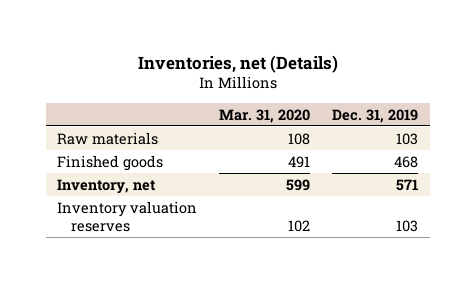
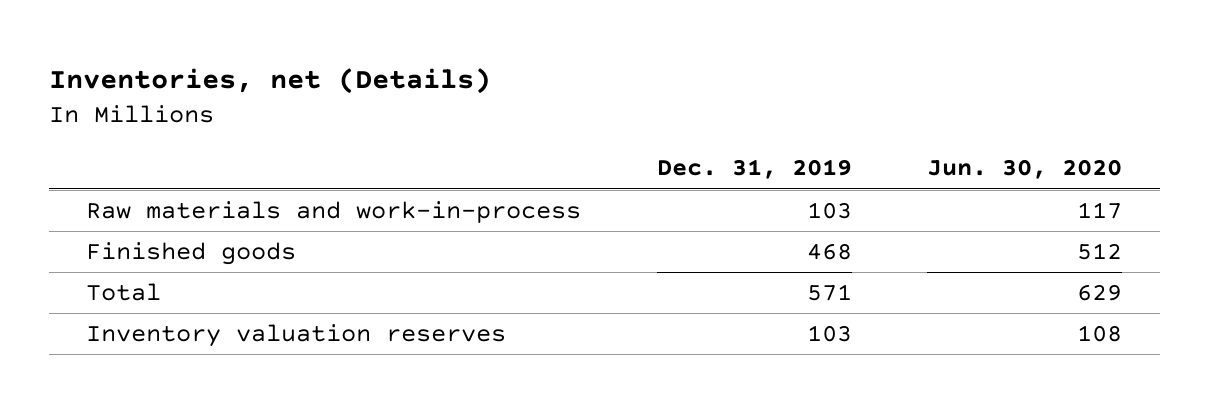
[219,108,311,123] Mar. 31, 2020 -> none
none -> [926,159,1122,180] Jun. 30, 2020
[56,131,158,145] Raw materials -> [86,201,582,224] Raw materials and work-in-process
[56,178,156,194] Inventory, net -> [86,283,162,302] Total

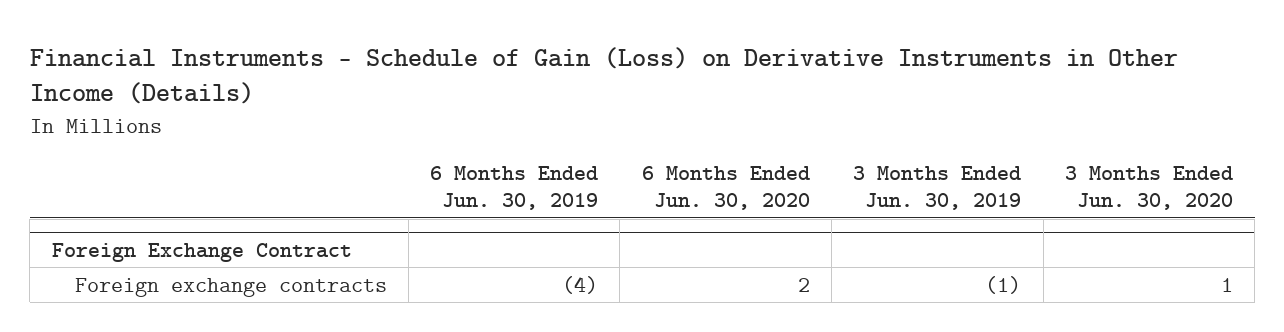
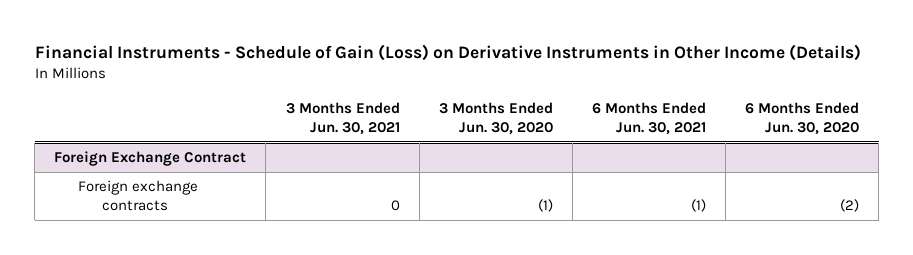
[430,166,599,211] 6 Months Ended Jun. 30, 2019 -> none
[853,166,1022,211] 3 Months Ended Jun. 30, 2019 -> none
none -> [285,101,400,135] 3 Months Ended Jun. 30, 2021
none -> [591,101,706,135] 6 Months Ended Jun. 30, 2021
[797,277,810,292] 2 -> [839,199,859,213] (2)
[1220,277,1233,292] 1 -> [537,199,553,213] (1)

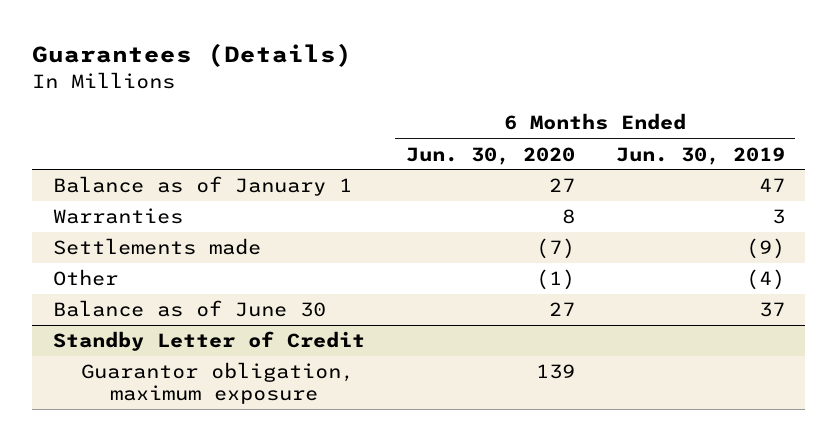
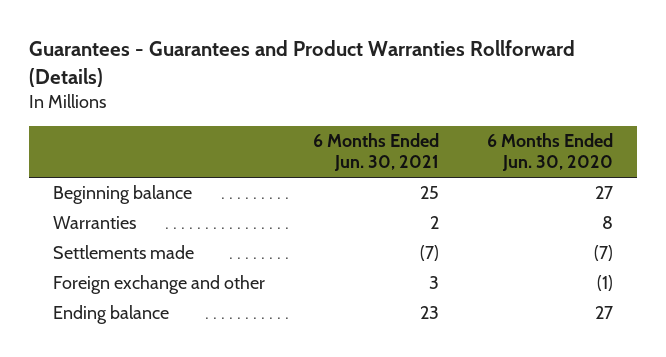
[32,43,353,68] Guarantees (Details) -> [28,40,575,87] Guarantees - Guarantees and Product Warranties Rollforward (Details)
[615,146,785,165] Jun. 30, 2019 -> none
none -> [312,132,439,172] 6 Months Ended Jun. 30, 2021
[52,176,352,197] Balance as of January 1 -> [52,185,192,205] Beginning balance
[52,331,365,352] Standby Letter of Credit -> none
[81,362,355,405] Guarantor obligation, maximum exposure -> none
[52,269,118,287] Other -> [52,275,265,295] Foreign exchange and other
[52,300,326,318] Balance as of June 30 -> [52,305,169,325] Ending balance

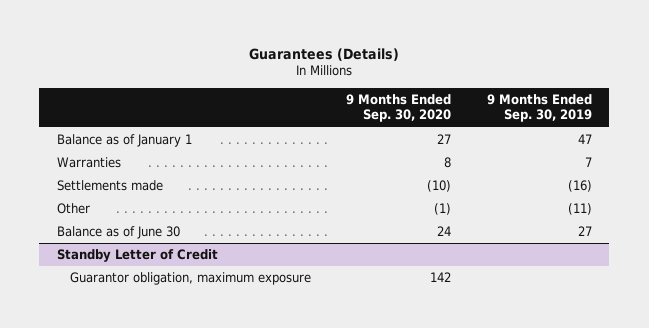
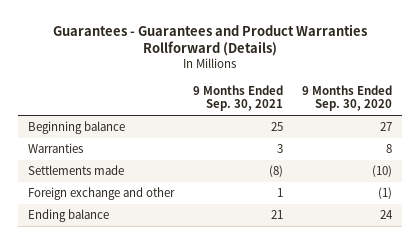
[249,47,400,61] Guarantees (Details) -> [52,23,367,57] Guarantees - Guarantees and Product Warranties Rollforward (Details)
[486,93,592,123] 9 Months Ended Sep. 30, 2019 -> none
none -> [192,84,283,112] 9 Months Ended Sep. 30, 2021
[57,134,193,148] Balance as of January 1 -> [27,121,125,135] Beginning balance
[57,249,219,263] Standby Letter of Credit -> none
[69,272,311,286] Guarantor obligation, maximum exposure -> none
[57,203,91,215] Other -> [27,187,175,201] Foreign exchange and other
[57,226,181,240] Balance as of June 30 -> [27,209,109,223] Ending balance

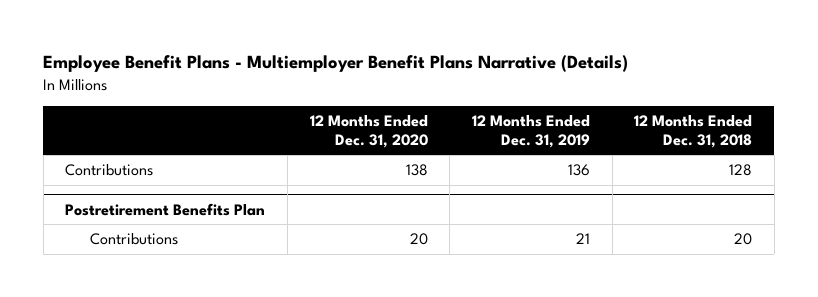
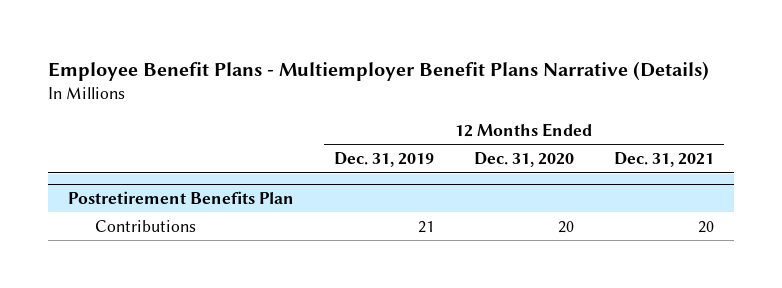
[634,115,753,148] 12 Months Ended Dec. 31, 2018 -> none
none -> [613,152,714,168] Dec. 31, 2021
[65,164,154,177] Contributions -> none

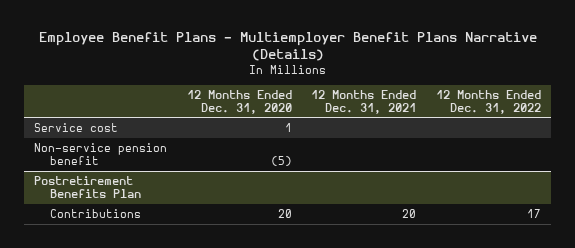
[334,152,435,168] Dec. 31, 2019 -> none
none -> [436,89,542,114] 12 Months Ended Dec. 31, 2022
none -> [34,123,119,133] Service cost
none -> [34,143,168,165] Non-service pension benefit

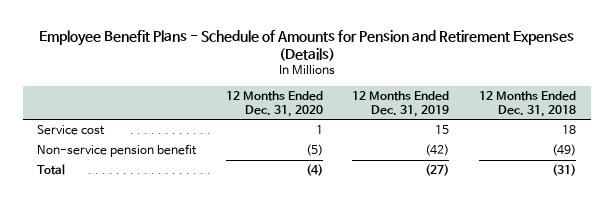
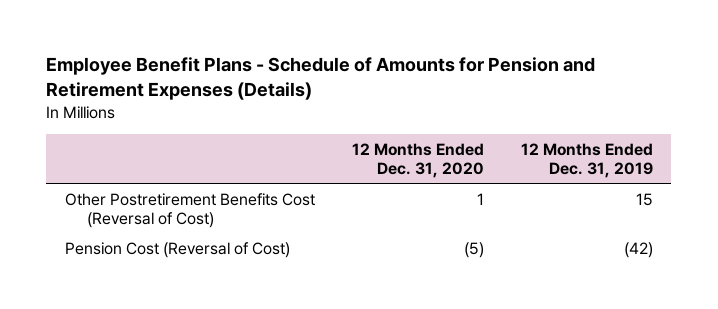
[478,90,576,117] 12 Months Ended Dec. 31, 2018 -> none
[37,164,66,176] Total -> none
[37,125,106,136] Service cost -> [64,192,315,228] Other Postretirement Benefits Cost (Reversal of Cost)
[37,144,198,158] Non-service pension benefit -> [64,241,290,258] Pension Cost (Reversal of Cost)

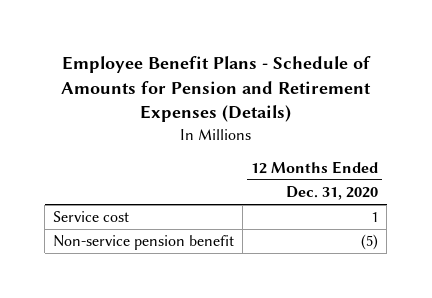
[520,142,653,179] 12 Months Ended Dec. 31, 2019 -> none
[64,192,315,228] Other Postretirement Benefits Cost (Reversal of Cost) -> [53,211,130,223] Service cost
[64,241,290,258] Pension Cost (Reversal of Cost) -> [53,235,235,251] Non-service pension benefit

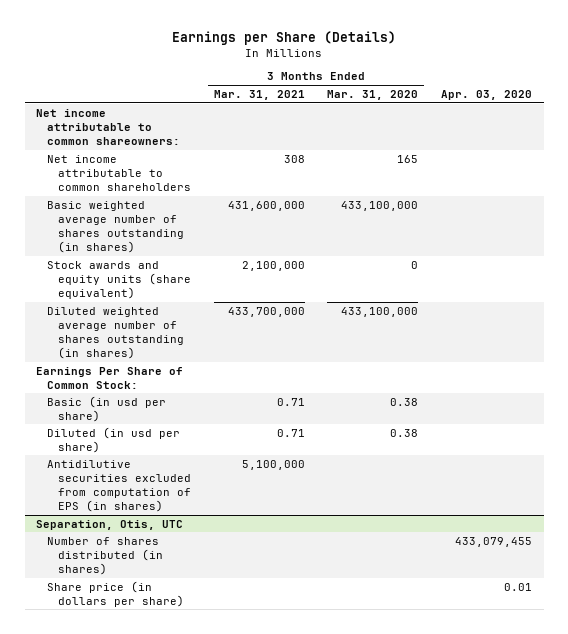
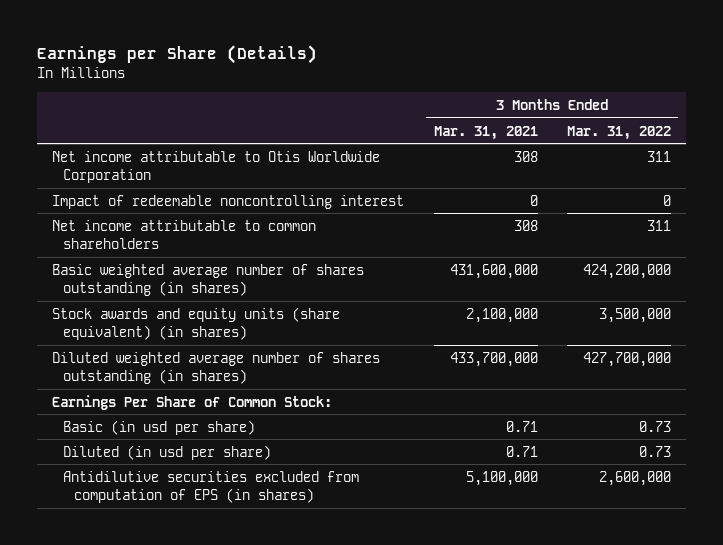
[327,89,419,100] Mar. 31, 2020 -> none
[441,89,533,100] Apr. 03, 2020 -> none
none -> [567,125,672,140] Mar. 31, 2022
[35,108,180,145] Net income attributable to common shareowners: -> none
none -> [52,150,381,183] Net income attributable to Otis Worldwide Corporation
none -> [52,194,405,209] Impact of redeemable noncontrolling interest
[46,260,191,299] Stock awards and equity units (share equivalent) -> [52,306,341,340] Stock awards and equity units (share equivalent) (in shares)
[35,519,183,530] Separation, Otis, UTC -> none
[46,536,163,575] Number of shares distributed (in shares) -> none
[46,580,184,607] Share price (in dollars per share) -> none

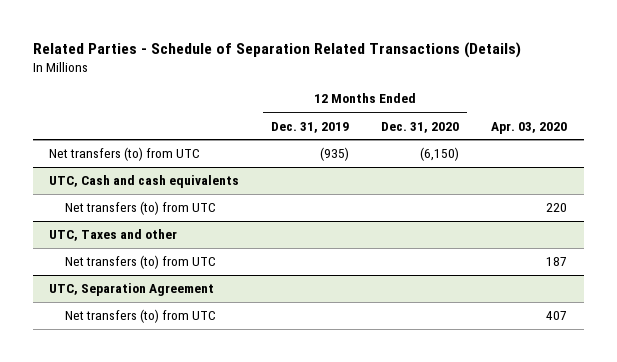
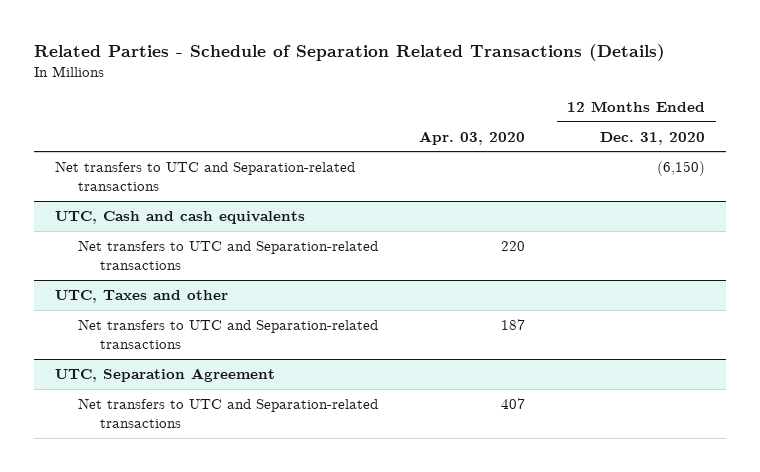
[271,121,350,133] Dec. 31, 2019 -> none
[49,147,201,162] Net transfers (to) from UTC -> [54,160,355,191] Net transfers to UTC and Separation-related transactions
[65,201,217,216] Net transfers (to) from UTC -> [77,239,378,270] Net transfers to UTC and Separation-related transactions
[65,255,217,270] Net transfers (to) from UTC -> [77,318,378,349] Net transfers to UTC and Separation-related transactions
[65,309,217,324] Net transfers (to) from UTC -> [77,397,378,428] Net transfers to UTC and Separation-related transactions

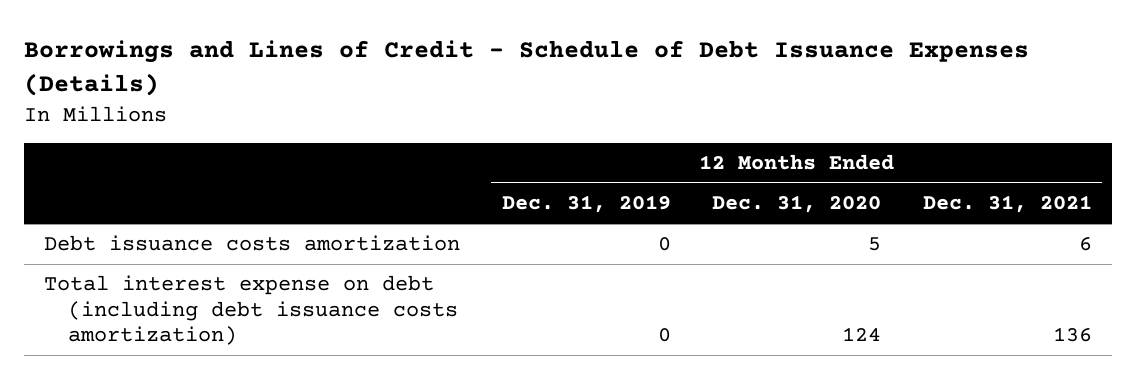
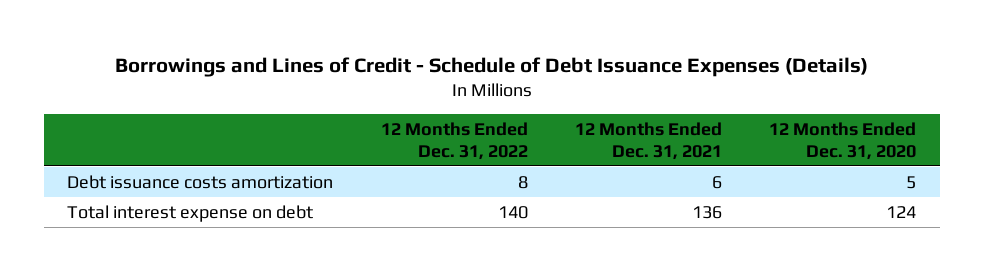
[501,195,671,214] Dec. 31, 2019 -> none
none -> [380,121,528,160] 12 Months Ended Dec. 31, 2022
[44,275,458,345] Total interest expense on debt (including debt issuance costs amortization) -> [67,205,314,223] Total interest expense on debt

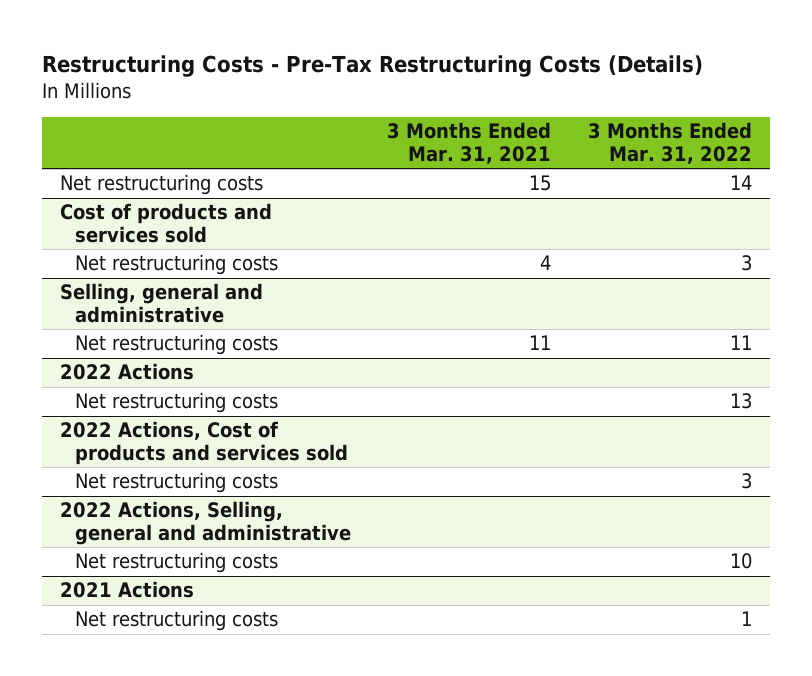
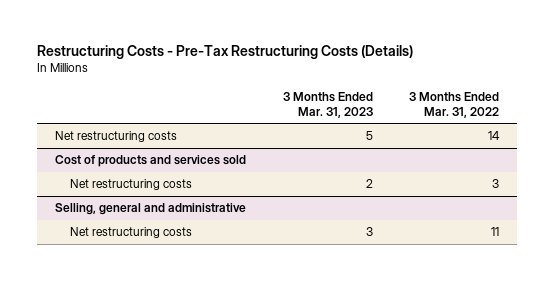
[387,122,552,164] 3 Months Ended Mar. 31, 2021 -> none
none -> [282,91,373,118] 3 Months Ended Mar. 31, 2023
[59,363,194,381] 2022 Actions -> none
[74,392,278,414] Net restructuring costs -> none
[59,421,348,465] 2022 Actions, Cost of products and services sold -> none
[74,472,278,494] Net restructuring costs -> none
[59,501,351,545] 2022 Actions, Selling, general and administrative -> none
[74,552,278,574] Net restructuring costs -> none
[59,581,194,599] 2021 Actions -> none
[74,610,278,632] Net restructuring costs -> none

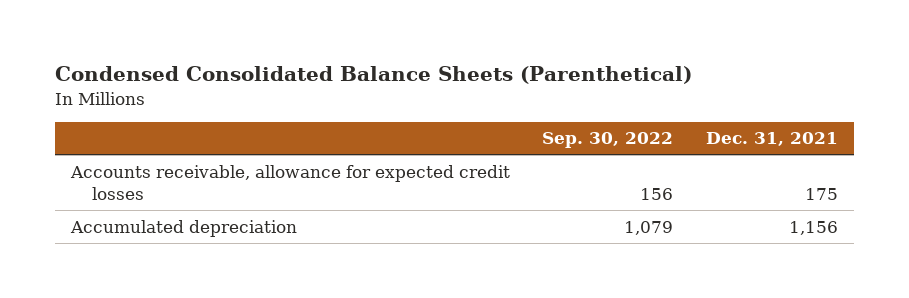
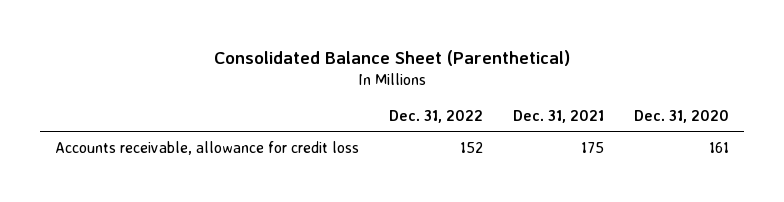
[54,66,692,85] Condensed Consolidated Balance Sheets (Parenthetical) -> [213,50,570,67] Consolidated Balance Sheet (Parenthetical)
[542,132,674,149] Sep. 30, 2022 -> none
none -> [388,110,483,124] Dec. 31, 2022
none -> [634,110,730,124] Dec. 31, 2020
[70,219,298,237] Accumulated depreciation -> none
[70,164,511,200] Accounts receivable, allowance for expected credit losses -> [54,140,359,155] Accounts receivable, allowance for credit loss

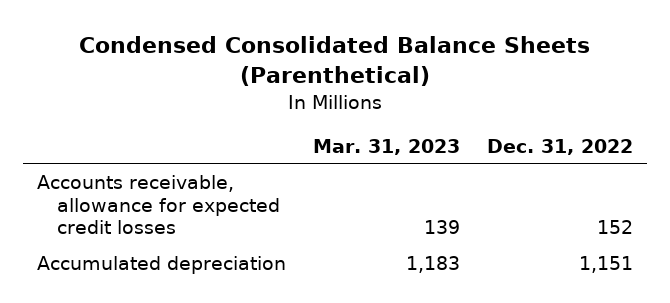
[213,50,570,67] Consolidated Balance Sheet (Parenthetical) -> [79,36,591,86] Condensed Consolidated Balance Sheets (Parenthetical)
[513,110,605,124] Dec. 31, 2021 -> none
[634,110,730,124] Dec. 31, 2020 -> none
none -> [312,138,460,155] Mar. 31, 2023
[54,140,359,155] Accounts receivable, allowance for credit loss -> [36,174,280,235] Accounts receivable, allowance for expected credit losses
none -> [36,255,286,274] Accumulated depreciation

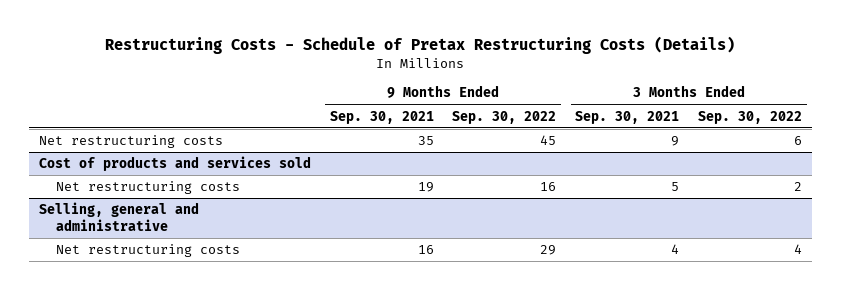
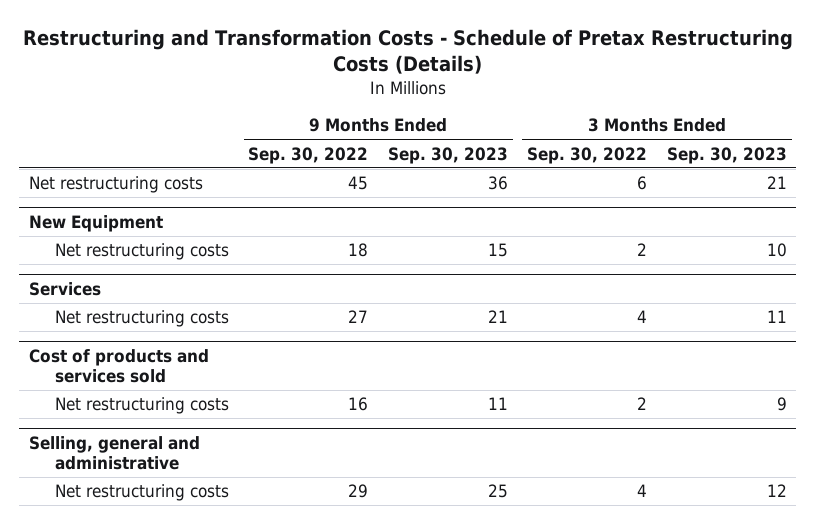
[105,35,736,54] Restructuring Costs - Schedule of Pretax Restructuring Costs (Details) -> [22,29,793,75] Restructuring and Transformation Costs - Schedule of Pretax Restructuring Costs (Details)
[329,110,434,124] Sep. 30, 2021 -> none
[575,110,680,124] Sep. 30, 2021 -> none
none -> [387,146,508,164] Sep. 30, 2023
none -> [666,146,787,164] Sep. 30, 2023
none -> [28,214,163,232] New Equipment
none -> [55,243,230,261] Net restructuring costs
none -> [28,281,101,296] Services
none -> [55,310,230,328] Net restructuring costs

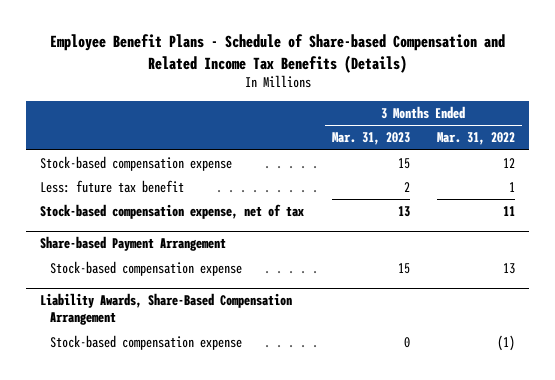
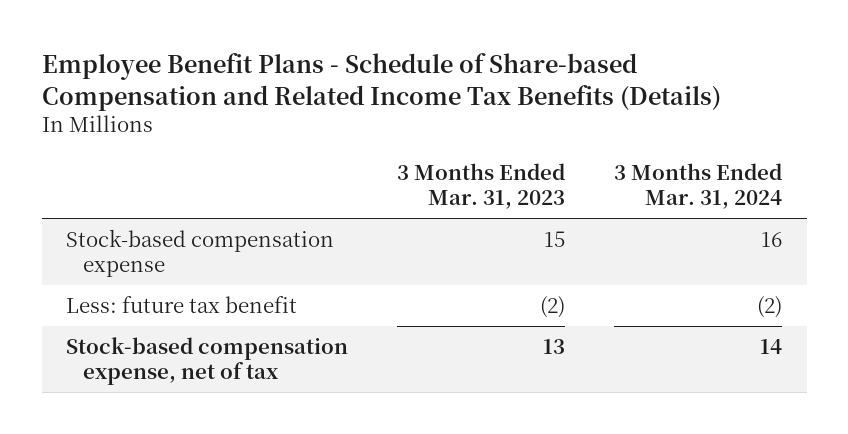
[437,132,516,146] Mar. 31, 2022 -> none
none -> [614,162,783,210] 3 Months Ended Mar. 31, 2024
[403,181,410,192] 2 -> [540,295,566,318] (2)
[39,236,226,252] Share-based Payment Arrangement -> none
[49,260,242,276] Stock-based compensation expense -> none
[39,293,292,326] Liability Awards, Share-Based Compensation Arrangement -> none
[49,334,242,350] Stock-based compensation expense -> none

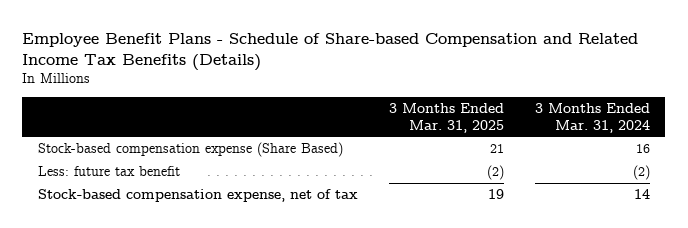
[397,162,566,210] 3 Months Ended Mar. 31, 2023 -> none
none -> [388,103,504,133] 3 Months Ended Mar. 31, 2025
[66,228,335,278] Stock-based compensation expense -> [37,142,343,158] Stock-based compensation expense (Share Based)

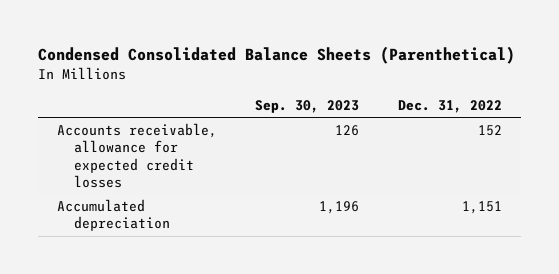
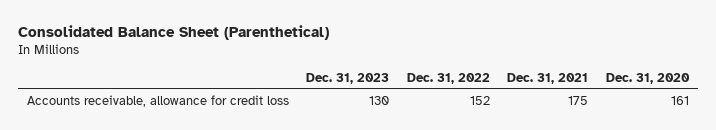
[38,45,516,64] Condensed Consolidated Balance Sheets (Parenthetical) -> [17,25,329,41] Consolidated Balance Sheet (Parenthetical)
[255,99,360,113] Sep. 30, 2023 -> none
none -> [306,73,390,85] Dec. 31, 2023
none -> [507,73,589,85] Dec. 31, 2021
none -> [605,73,690,85] Dec. 31, 2020
[57,199,170,232] Accumulated depreciation -> none
[57,123,218,188] Accounts receivable, allowance for expected credit losses -> [26,95,289,108] Accounts receivable, allowance for credit loss

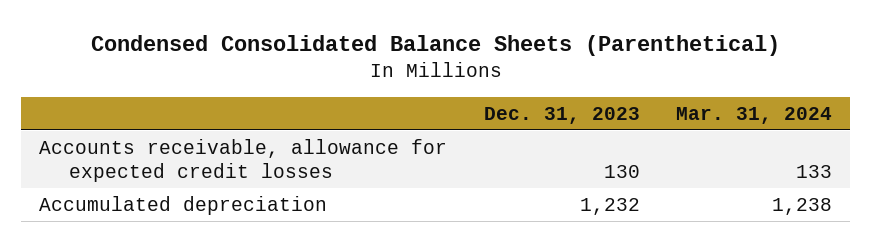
[17,25,329,41] Consolidated Balance Sheet (Parenthetical) -> [90,35,780,57] Condensed Consolidated Balance Sheets (Parenthetical)
[406,73,490,85] Dec. 31, 2022 -> none
[507,73,589,85] Dec. 31, 2021 -> none
[605,73,690,85] Dec. 31, 2020 -> none
none -> [675,106,832,124] Mar. 31, 2024
[26,95,289,108] Accounts receivable, allowance for credit loss -> [39,138,448,182] Accounts receivable, allowance for expected credit losses
none -> [39,195,328,215] Accumulated depreciation

